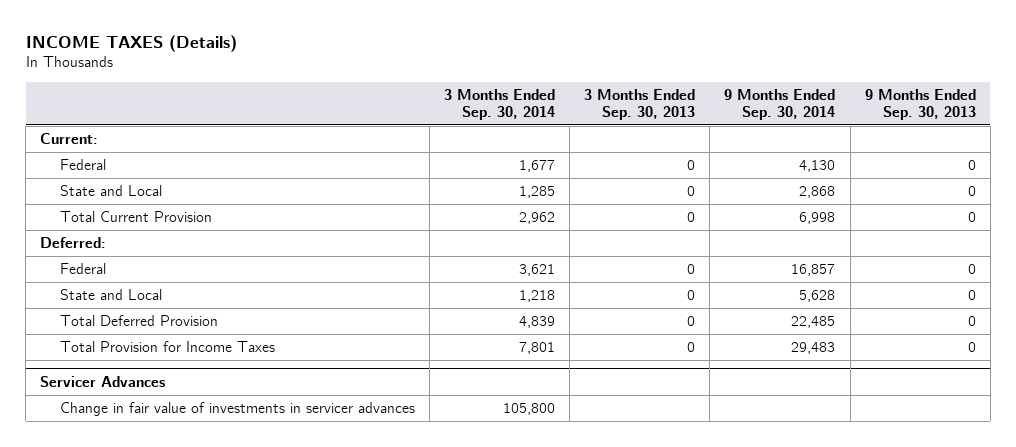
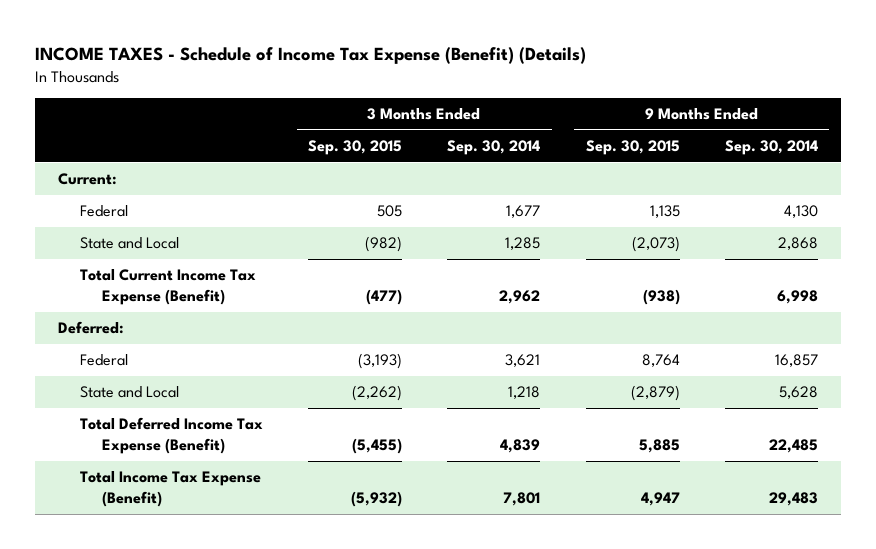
[25,34,237,52] INCOME TAXES (Details) -> [35,46,587,64] INCOME TAXES - Schedule of Income Tax Expense (Benefit) (Details)
[584,88,696,120] 3 Months Ended Sep. 30, 2013 -> none
[864,88,976,120] 9 Months Ended Sep. 30, 2013 -> none
none -> [307,139,402,155] Sep. 30, 2015
none -> [585,139,680,155] Sep. 30, 2015
[59,211,212,223] Total Current Provision -> [79,269,256,306] Total Current Income Tax Expense (Benefit)
[40,375,166,387] Servicer Advances -> none
[59,402,415,417] Change in fair value of investments in servicer advances -> none
[59,315,218,327] Total Deferred Provision -> [79,417,263,455] Total Deferred Income Tax Expense (Benefit)
[59,341,275,353] Total Provision for Income Taxes -> [79,471,261,508] Total Income Tax Expense (Benefit)

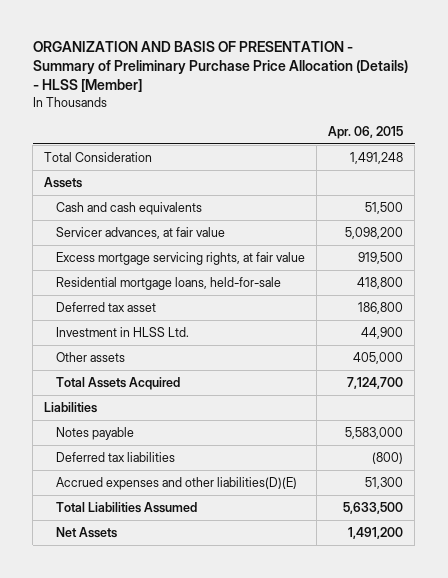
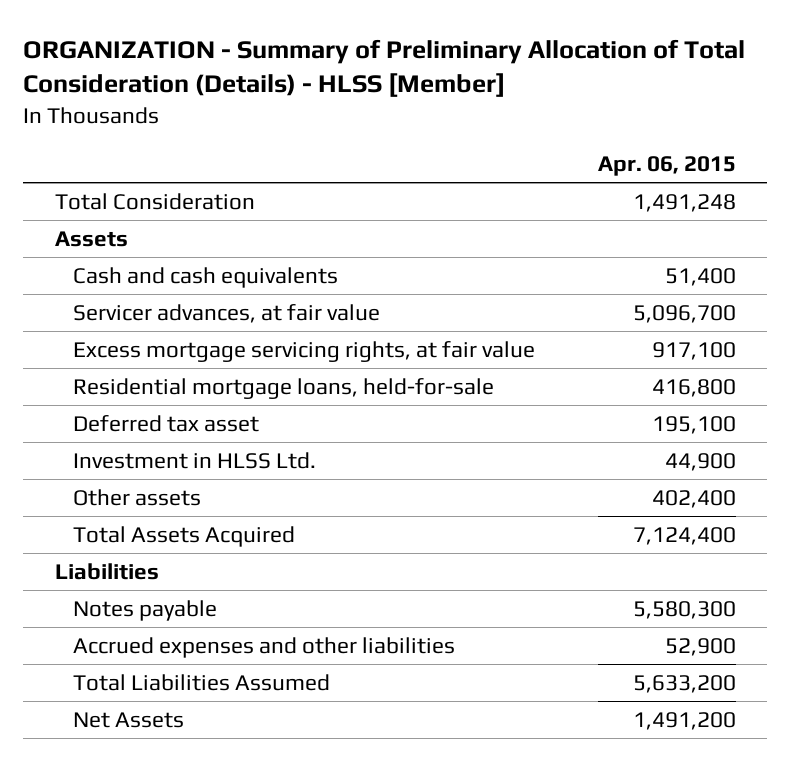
[32,40,408,92] ORGANIZATION AND BASIS OF PRESENTATION - Summary of Preliminary Purchase Price Allocation (Details) - HLSS [Member] -> [23,38,746,98] ORGANIZATION - Summary of Preliminary Allocation of Total Consideration (Details) - HLSS [Member]
[365,201,404,214] 51,500 -> [664,267,736,286] 51,400
[345,226,404,239] 5,098,200 -> [632,304,736,323] 5,096,700
[358,251,404,264] 919,500 -> [651,341,736,360] 917,100
[357,276,404,289] 418,800 -> [651,378,736,397] 416,800
[358,301,404,314] 186,800 -> [651,415,736,434] 195,100
[353,351,404,364] 405,000 -> [651,489,736,508] 402,400
[347,376,404,389] 7,124,700 -> [632,526,736,545] 7,124,400
[56,451,176,462] Deferred tax liabilities -> none
[345,426,404,439] 5,583,000 -> [632,600,736,619] 5,580,300
[56,476,298,490] Accrued expenses and other liabilities(D)(E) -> [72,636,455,658] Accrued expenses and other liabilities
[365,476,404,489] 51,300 -> [664,637,736,656] 52,900
[343,501,404,514] 5,633,500 -> [632,674,736,693] 5,633,200

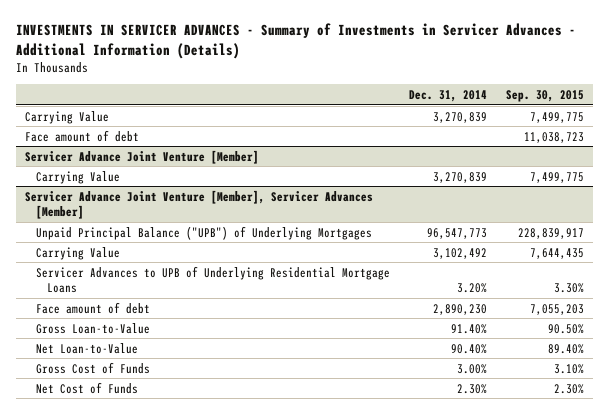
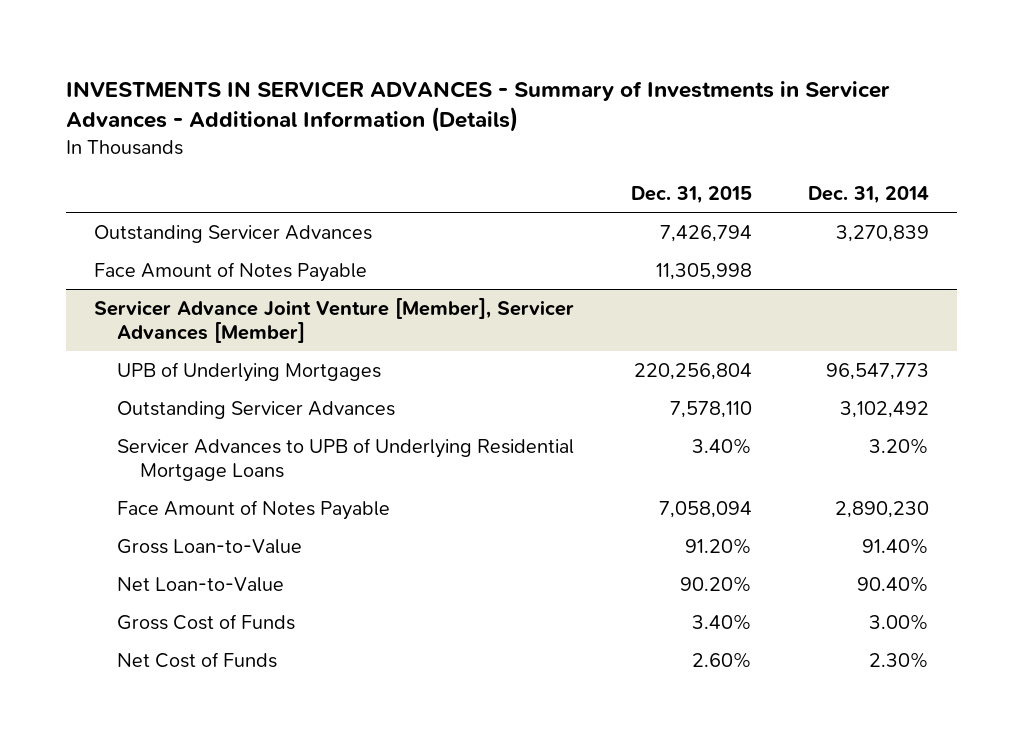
[506,89,585,102] Sep. 30, 2015 -> none
none -> [630,185,752,204] Dec. 31, 2015
[25,149,260,164] Servicer Advance Joint Venture [Member] -> none
[36,170,121,184] Carrying Value -> none
[25,110,110,124] Carrying Value -> [94,224,373,243] Outstanding Servicer Advances
[25,129,140,142] Face amount of debt -> [94,261,368,282] Face Amount of Notes Payable
[36,225,373,240] Unpaid Principal Balance ("UPB") of Underlying Mortgages -> [117,361,382,382] UPB of Underlying Mortgages
[36,246,121,260] Carrying Value -> [117,400,396,419] Outstanding Servicer Advances
[36,301,151,314] Face amount of debt -> [117,499,391,520] Face Amount of Notes Payable

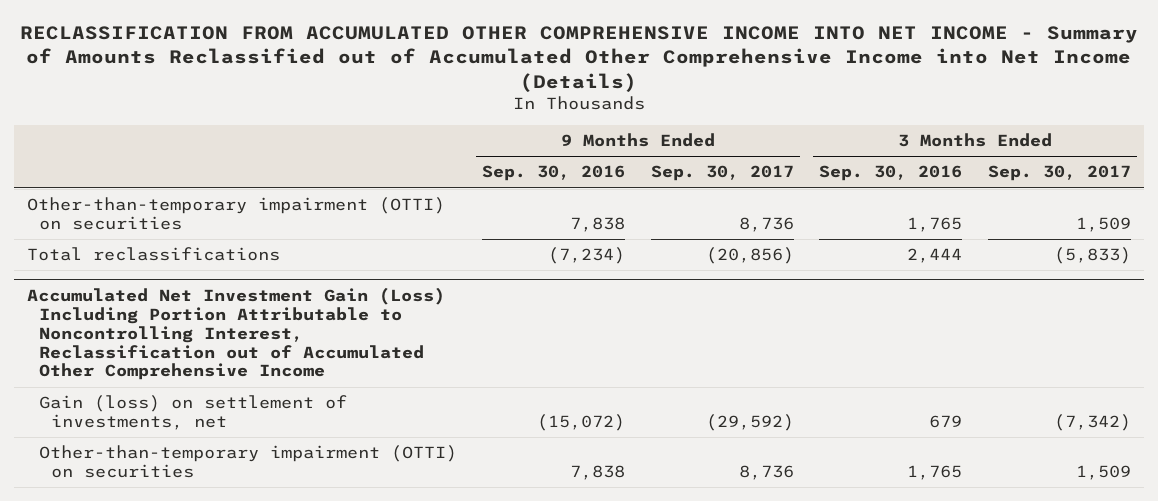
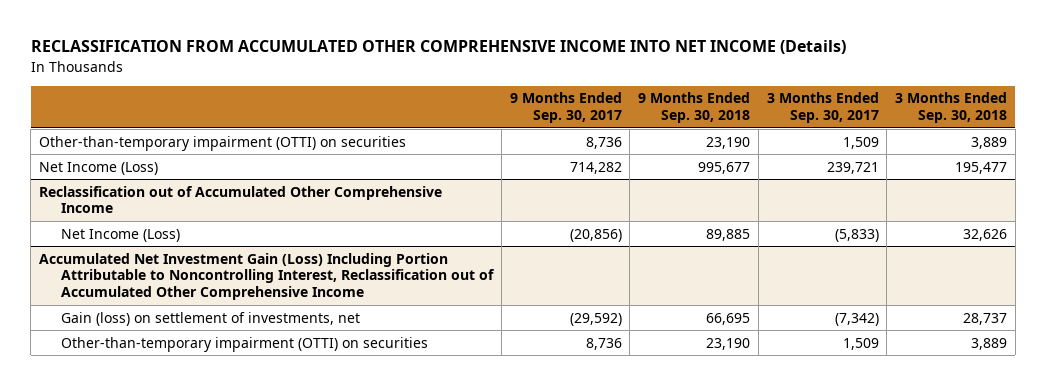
[19,25,1138,92] RECLASSIFICATION FROM ACCUMULATED OTHER COMPREHENSIVE INCOME INTO NET INCOME - Summary of Amounts Reclassified out of Accumulated Other Comprehensive Income into Net Income (Details) -> [30,40,846,55] RECLASSIFICATION FROM ACCUMULATED OTHER COMPREHENSIVE INCOME INTO NET INCOME (Details)
[482,165,626,182] Sep. 30, 2016 -> none
[819,165,963,182] Sep. 30, 2016 -> none
none -> [638,92,751,124] 9 Months Ended Sep. 30, 2018
none -> [895,92,1008,124] 3 Months Ended Sep. 30, 2018
none -> [38,161,158,175] Net Income (Loss)
none -> [38,185,442,214] Reclassification out of Accumulated Other Comprehensive Income
[27,247,281,262] Total reclassifications -> [61,228,181,242] Net Income (Loss)

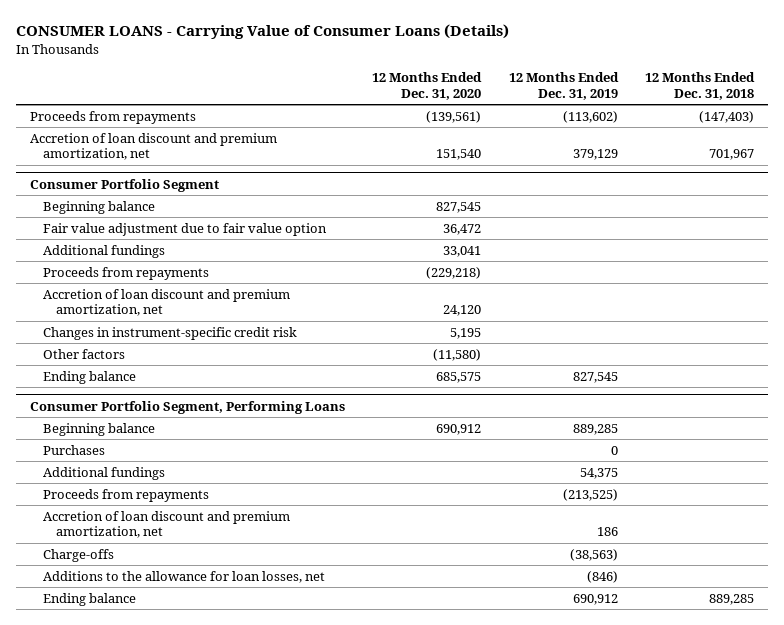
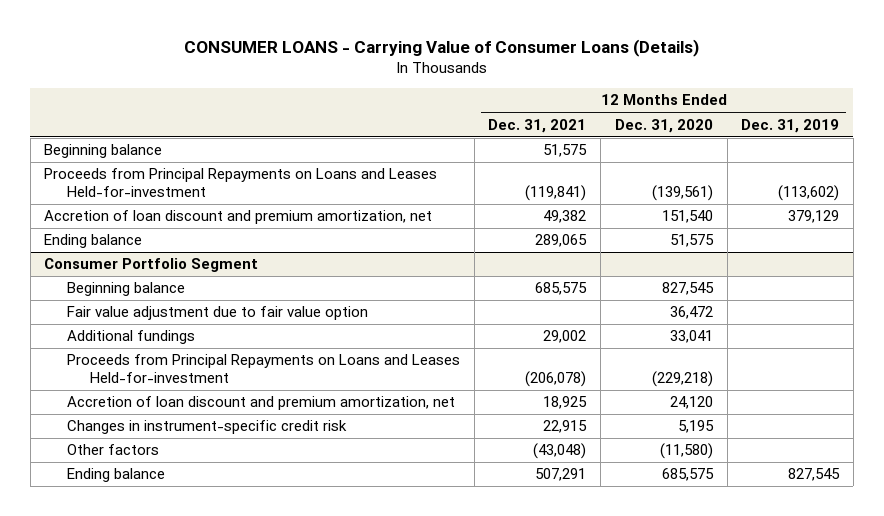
[645,72,756,100] 12 Months Ended Dec. 31, 2018 -> none
none -> [488,118,587,133] Dec. 31, 2021
none -> [44,144,163,159] Beginning balance
[29,110,196,124] Proceeds from repayments -> [44,168,438,197] Proceeds from Principal Repayments on Loans and Leases Held-for-investment
none -> [44,234,143,249] Ending balance
[42,266,209,280] Proceeds from repayments -> [67,354,461,383] Proceeds from Principal Repayments on Loans and Leases Held-for-investment
[29,400,345,414] Consumer Portfolio Segment, Performing Loans -> none
[42,422,155,436] Beginning balance -> none
[42,444,105,455] Purchases -> none
[42,466,165,480] Additional fundings -> none
[42,488,209,502] Proceeds from repayments -> none
[42,510,290,539] Accretion of loan discount and premium amortization, net -> none
[42,548,114,562] Charge-offs -> none
[42,570,325,583] Additions to the allowance for loan losses, net -> none
[42,592,136,606] Ending balance -> none

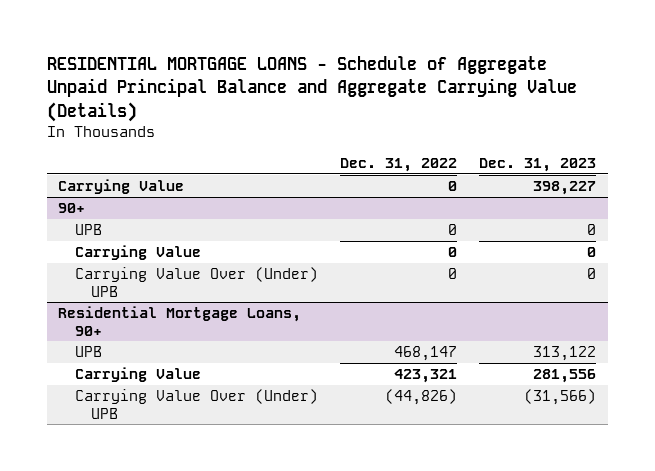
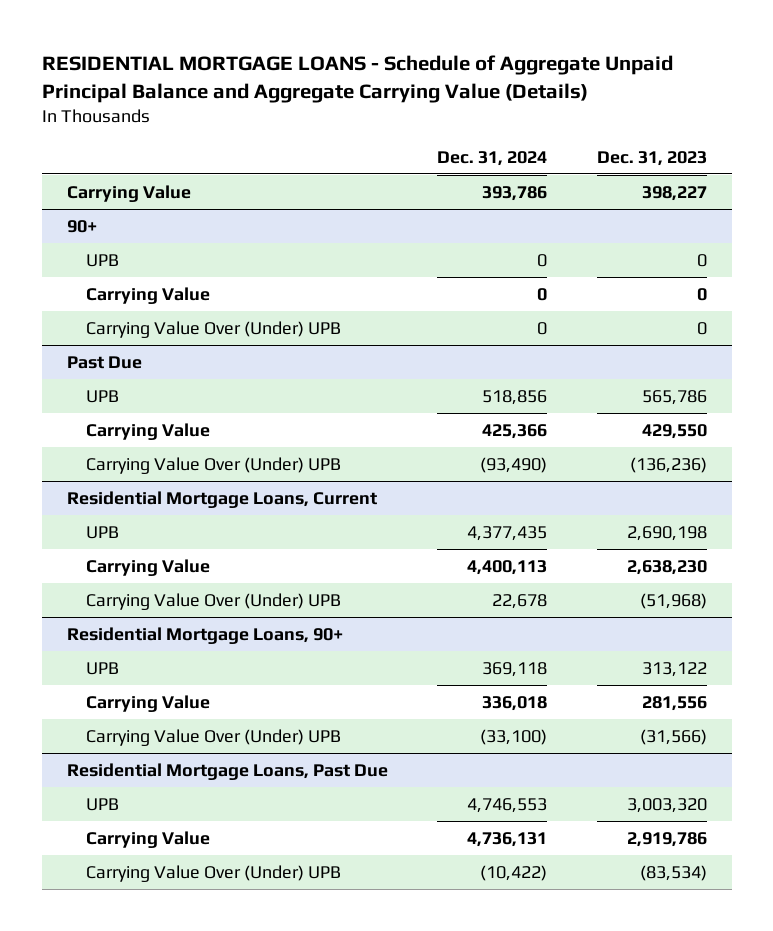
[339,157,457,172] Dec. 31, 2022 -> none
none -> [437,150,548,166] Dec. 31, 2024
none -> [66,355,142,369] Past Due
none -> [85,389,119,403] UPB
none -> [85,422,210,440] Carrying Value
none -> [85,456,341,474] Carrying Value Over (Under) UPB
none -> [66,490,377,508] Residential Mortgage Loans, Current
none -> [85,525,119,539] UPB
none -> [85,558,210,576] Carrying Value
none -> [85,592,341,610] Carrying Value Over (Under) UPB
none -> [66,762,388,780] Residential Mortgage Loans, Past Due
none -> [85,797,119,811] UPB
none -> [85,830,210,848] Carrying Value
none -> [85,864,341,882] Carrying Value Over (Under) UPB

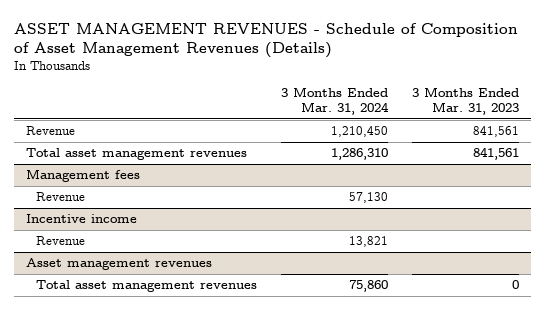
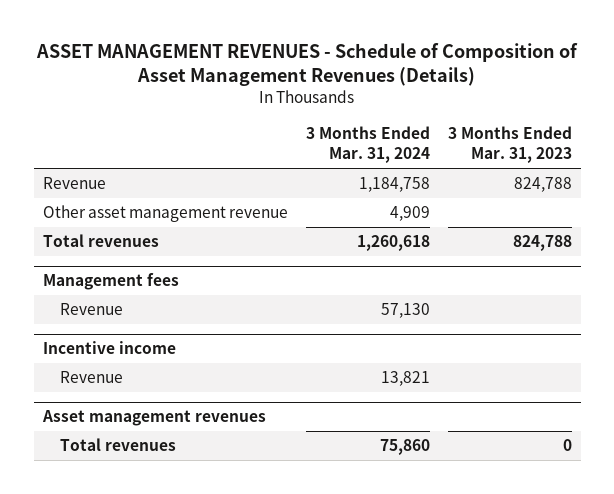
[331,126,389,138] 1,210,450 -> [358,177,430,193] 1,184,758
[473,126,520,138] 841,561 -> [513,177,572,193] 824,788
none -> [42,205,288,223] Other asset management revenue
[26,148,248,161] Total asset management revenues -> [42,234,159,248] Total revenues
[331,148,389,161] 1,286,310 -> [356,235,430,252] 1,260,618
[473,147,520,161] 841,561 -> [512,235,572,252] 824,788
[35,280,257,293] Total asset management revenues -> [60,438,177,452] Total revenues

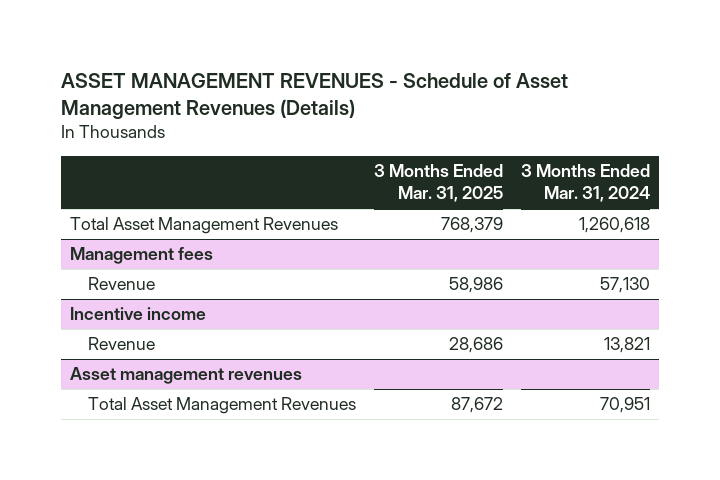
[36,42,579,87] ASSET MANAGEMENT REVENUES - Schedule of Composition of Asset Management Revenues (Details) -> [60,72,568,119] ASSET MANAGEMENT REVENUES - Schedule of Asset Management Revenues (Details)
[447,126,572,164] 3 Months Ended Mar. 31, 2023 -> none
none -> [374,164,504,203] 3 Months Ended Mar. 31, 2025
[42,177,106,190] Revenue -> none
[42,205,288,223] Other asset management revenue -> none
[42,234,159,248] Total revenues -> [69,217,338,235] Total Asset Management Revenues
[60,438,177,452] Total revenues -> [88,397,357,415] Total Asset Management Revenues
[379,439,430,456] 75,860 -> [600,397,651,414] 70,951

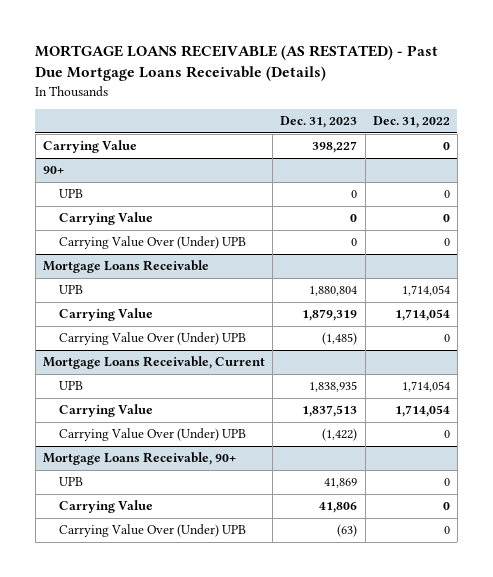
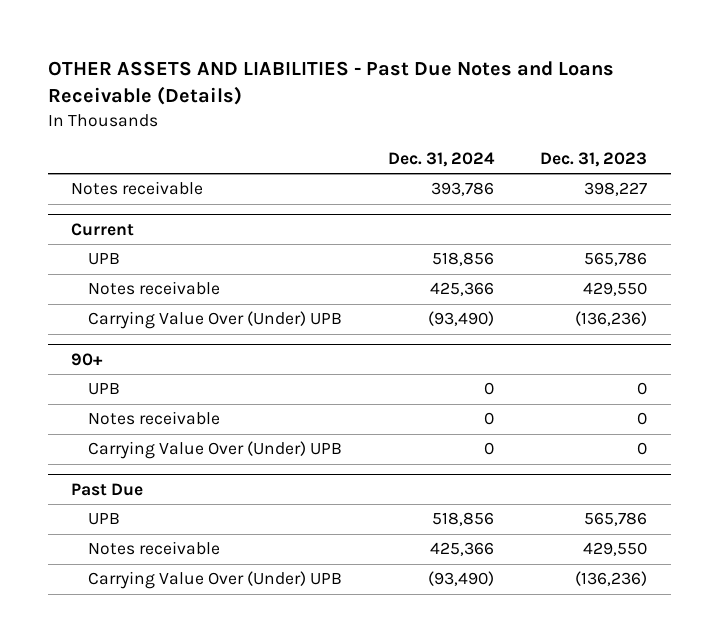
[35,45,439,82] MORTGAGE LOANS RECEIVABLE (AS RESTATED) - Past Due Mortgage Loans Receivable (Details) -> [48,61,615,106] OTHER ASSETS AND LIABILITIES - Past Due Notes and Loans Receivable (Details)
[372,116,450,129] Dec. 31, 2022 -> none
none -> [388,151,496,167] Dec. 31, 2024
[43,140,138,154] Carrying Value -> [71,181,204,196] Notes receivable
none -> [71,222,135,236] Current
none -> [87,253,120,266] UPB
none -> [87,281,220,296] Notes receivable
none -> [87,311,342,330] Carrying Value Over (Under) UPB
[58,212,153,226] Carrying Value -> [87,411,220,426] Notes receivable
[43,260,210,274] Mortgage Loans Receivable -> none
[58,308,153,322] Carrying Value -> none
[43,356,266,370] Mortgage Loans Receivable, Current -> none
[58,381,83,391] UPB -> none
[58,404,153,418] Carrying Value -> none
[58,428,246,442] Carrying Value Over (Under) UPB -> none
[43,452,237,466] Mortgage Loans Receivable, 90+ -> none
[58,477,83,487] UPB -> none
[58,500,153,514] Carrying Value -> none
[58,524,246,538] Carrying Value Over (Under) UPB -> none
none -> [71,482,144,496] Past Due
[309,286,358,297] 1,880,804 -> [584,512,648,527] 565,786
none -> [87,541,220,556] Notes receivable
[322,332,358,346] (1,485) -> [575,571,648,587] (136,236)

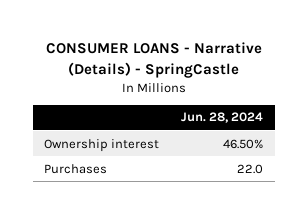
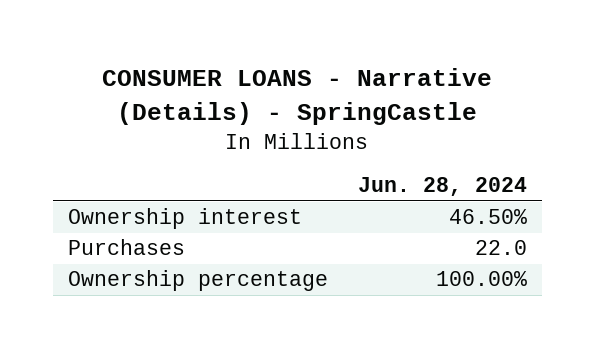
none -> [67,270,328,292] Ownership percentage

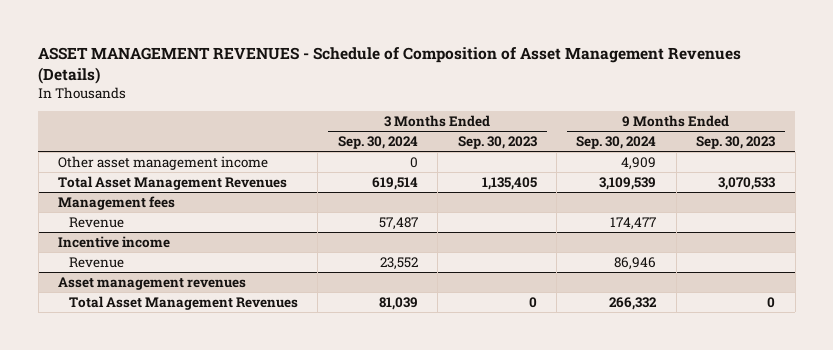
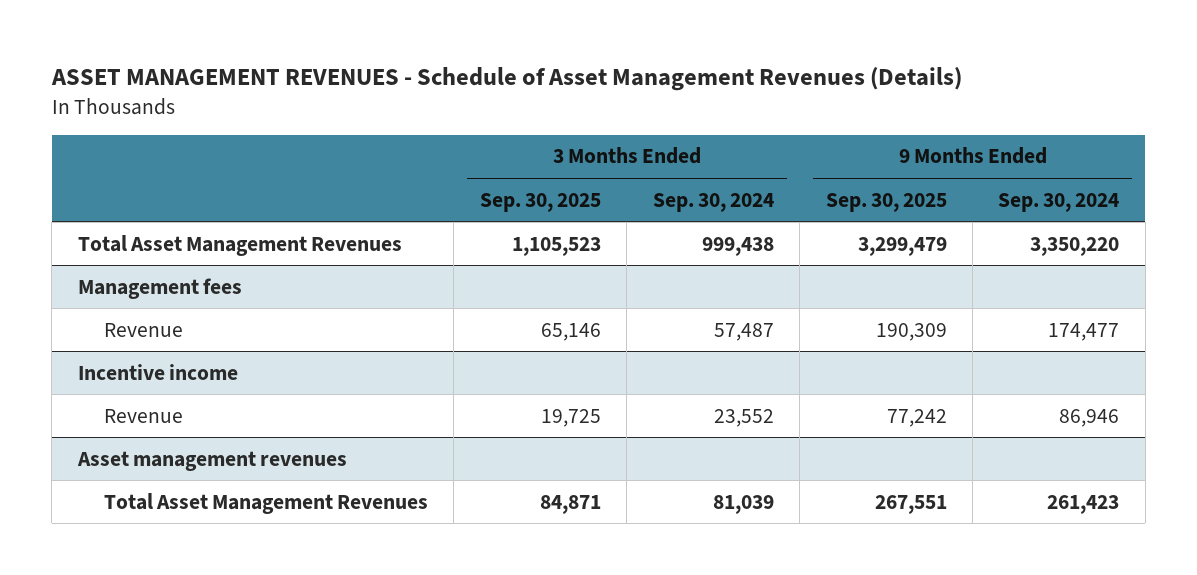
[38,46,742,84] ASSET MANAGEMENT REVENUES - Schedule of Composition of Asset Management Revenues (Details) -> [50,66,962,91] ASSET MANAGEMENT REVENUES - Schedule of Asset Management Revenues (Details)
[457,135,537,149] Sep. 30, 2023 -> none
[696,135,776,149] Sep. 30, 2023 -> none
none -> [479,192,601,212] Sep. 30, 2025
none -> [825,192,947,212] Sep. 30, 2025
[57,155,268,170] Other asset management income -> none
[371,176,418,190] 619,514 -> [701,236,774,256] 999,438
[599,176,657,190] 3,109,539 -> [1030,236,1120,256] 3,350,220
[609,296,658,310] 266,332 -> [1047,494,1120,514] 261,423

